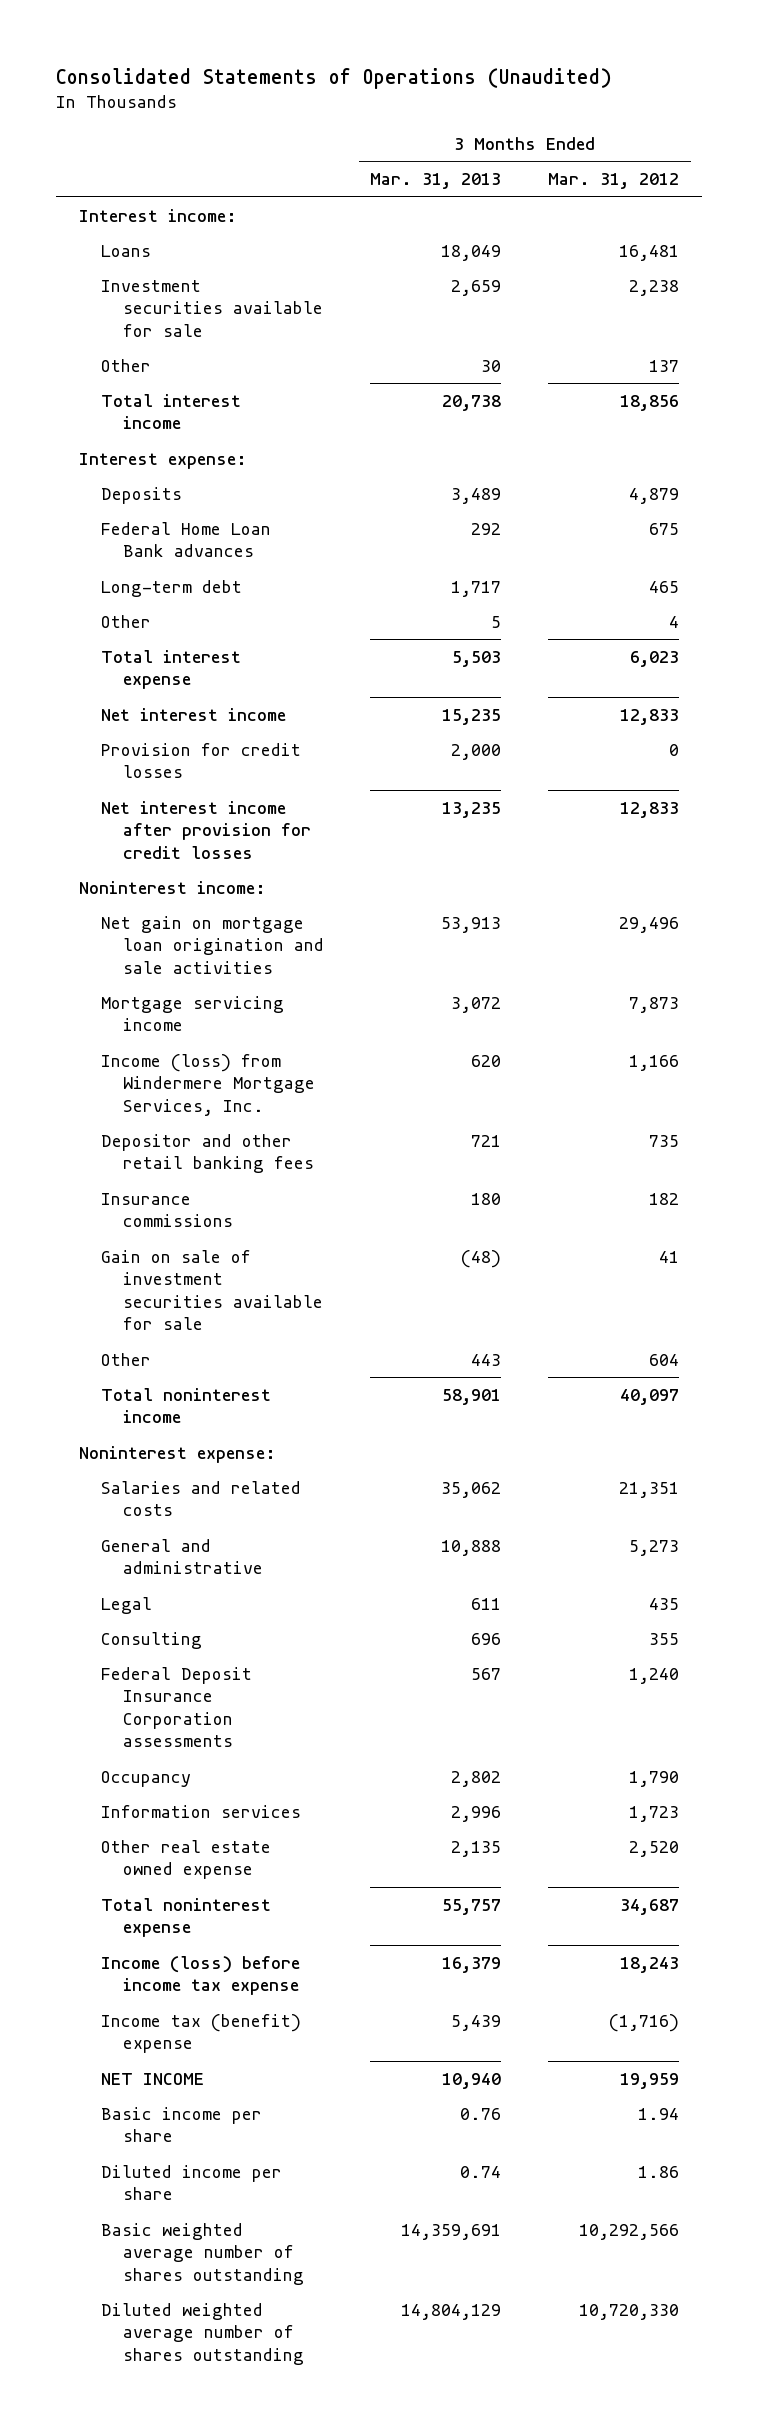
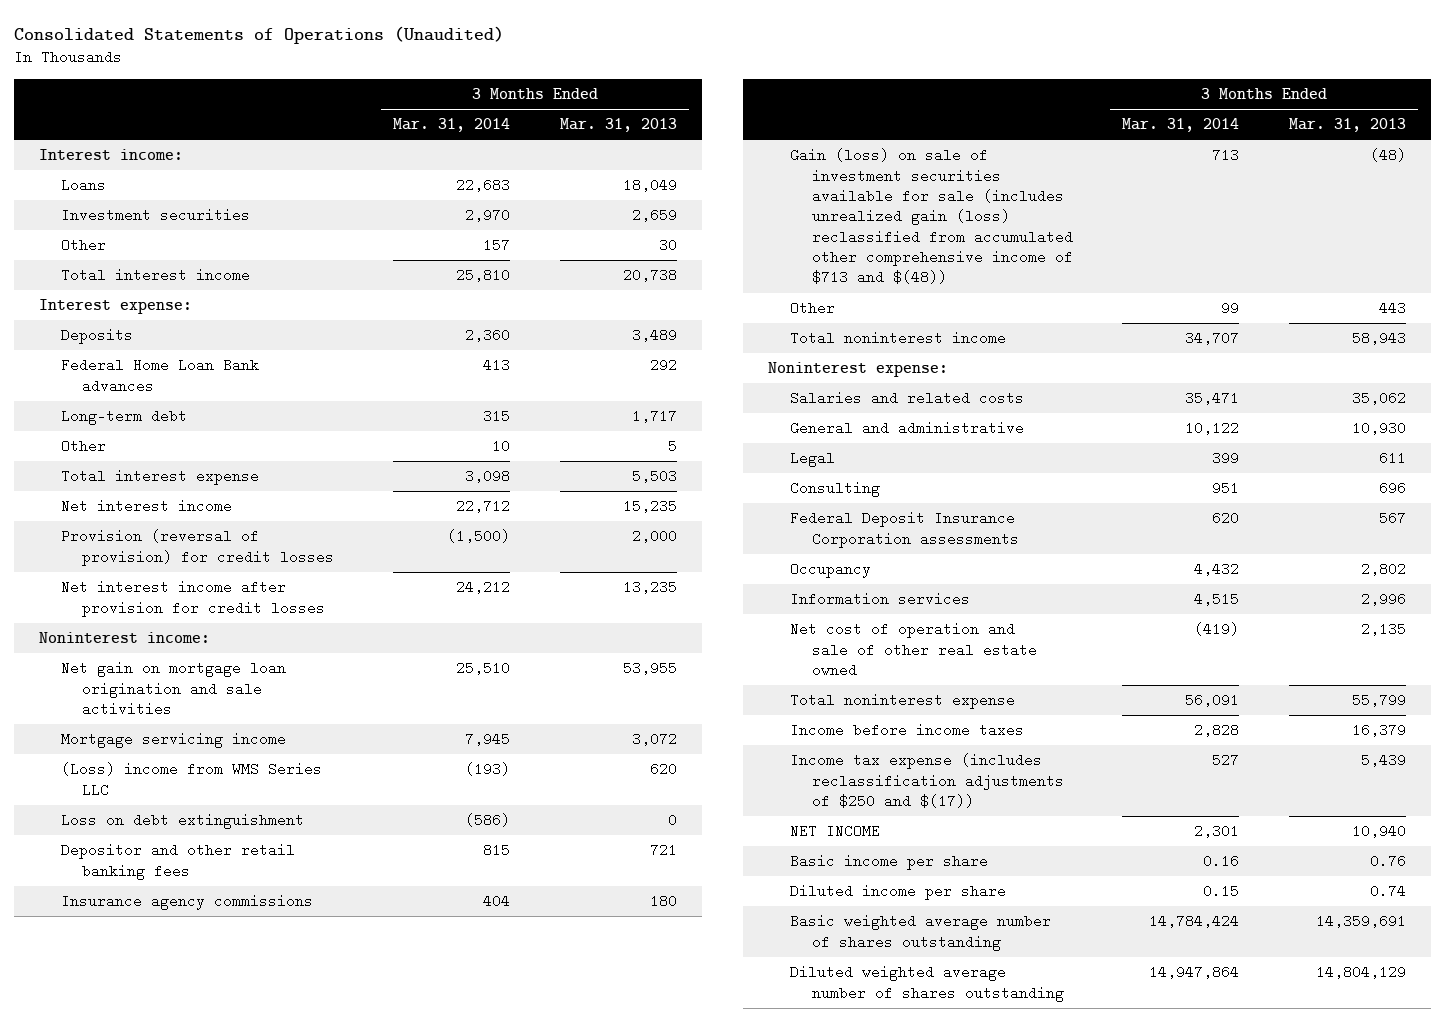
[548,173,680,190] Mar. 31, 2012 -> none
none -> [393,118,511,133] Mar. 31, 2014
[101,279,323,337] Investment securities available for sale -> [60,208,250,223] Investment securities
[101,742,302,779] Provision for credit losses -> [60,529,335,566] Provision (reversal of provision) for credit losses
[441,916,502,933] 53,913 -> [622,661,677,676] 53,955
[101,1053,315,1116] Income (loss) from Windermere Mortgage Services, Inc. -> [60,762,322,797] (Loss) income from WMS Series LLC
none -> [60,813,304,830] Loss on debt extinguishment
[101,1192,233,1228] Insurance commissions -> [60,894,313,911] Insurance agency commissions
[101,1249,323,1331] Gain on sale of investment securities available for sale -> [789,148,1073,285] Gain (loss) on sale of investment securities available for sale (includes unrealized gain (loss) reclassified from accumulated other comprehensive income of $713 and $(48))
[442,1388,502,1405] 58,901 -> [1351,331,1406,346] 58,943
[441,1539,502,1556] 10,888 -> [1351,421,1406,436] 10,930
[101,1839,272,1880] Other real estate owned expense -> [789,622,1037,677] Net cost of operation and sale of other real estate owned
[442,1898,502,1915] 55,757 -> [1351,693,1406,708] 55,799
[101,1955,301,1996] Income (loss) before income tax expense -> [789,723,1024,738] Income before income taxes
[101,2013,302,2054] Income tax (benefit) expense -> [789,753,1064,808] Income tax expense (includes reclassification adjustments of $250 and $(17))

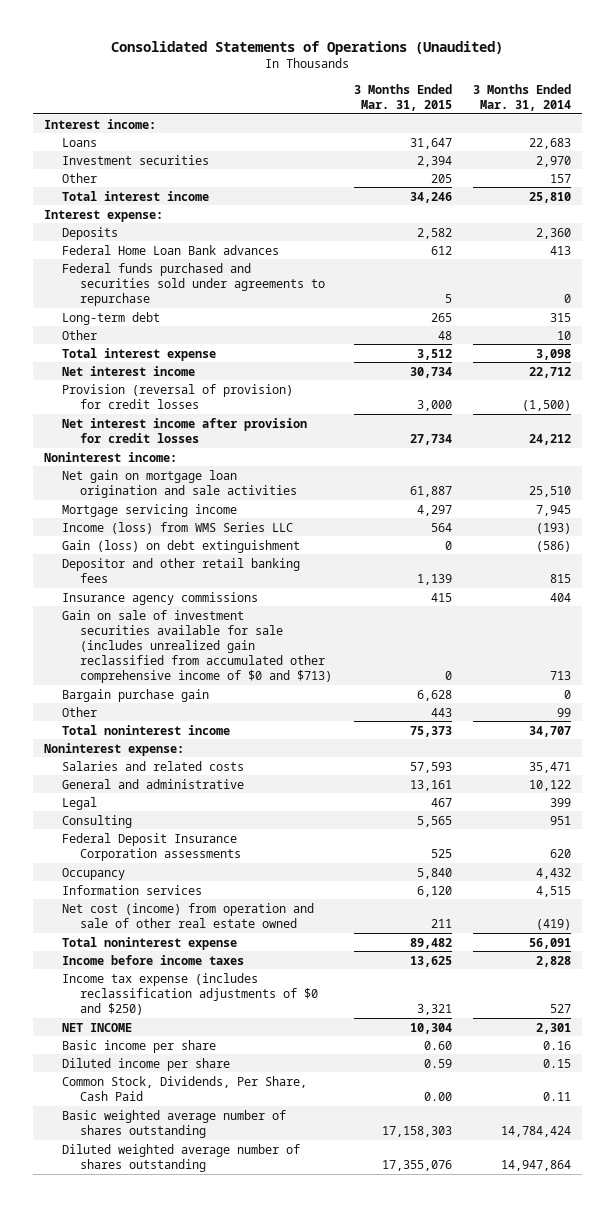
[559,118,677,133] Mar. 31, 2013 -> none
none -> [353,83,452,111] 3 Months Ended Mar. 31, 2015
none -> [61,262,326,306] Federal funds purchased and securities sold under agreements to repurchase
[60,762,322,797] (Loss) income from WMS Series LLC -> [61,521,293,534] Income (loss) from WMS Series LLC
[60,813,304,830] Loss on debt extinguishment -> [61,539,300,553] Gain (loss) on debt extinguishment
[789,148,1073,285] Gain (loss) on sale of investment securities available for sale (includes unrealized gain (loss) reclassified from accumulated other comprehensive income of $713 and $(48)) -> [61,609,333,683] Gain on sale of investment securities available for sale (includes unrealized gain reclassified from accumulated other comprehensive income of $0 and $713)
none -> [61,688,209,702] Bargain purchase gain
[789,622,1037,677] Net cost of operation and sale of other real estate owned -> [61,902,314,928] Net cost (income) from operation and sale of other real estate owned
[789,753,1064,808] Income tax expense (includes reclassification adjustments of $250 and $(17)) -> [61,972,319,1015] Income tax expense (includes reclassification adjustments of $0 and $250)
none -> [61,1075,307,1101] Common Stock, Dividends, Per Share, Cash Paid

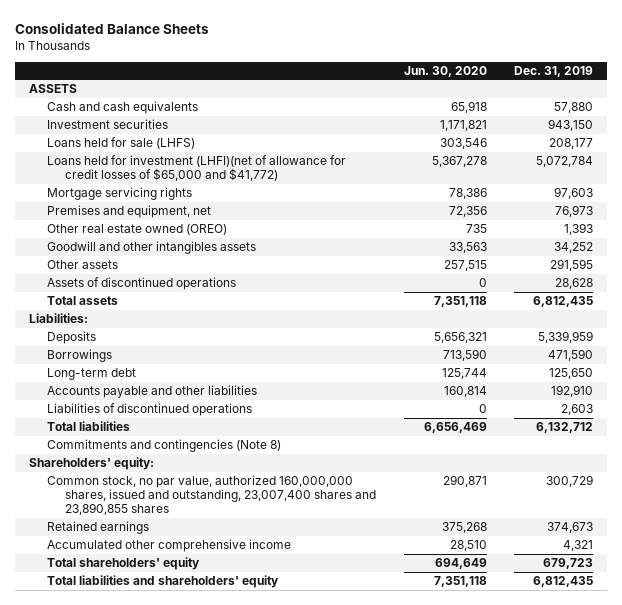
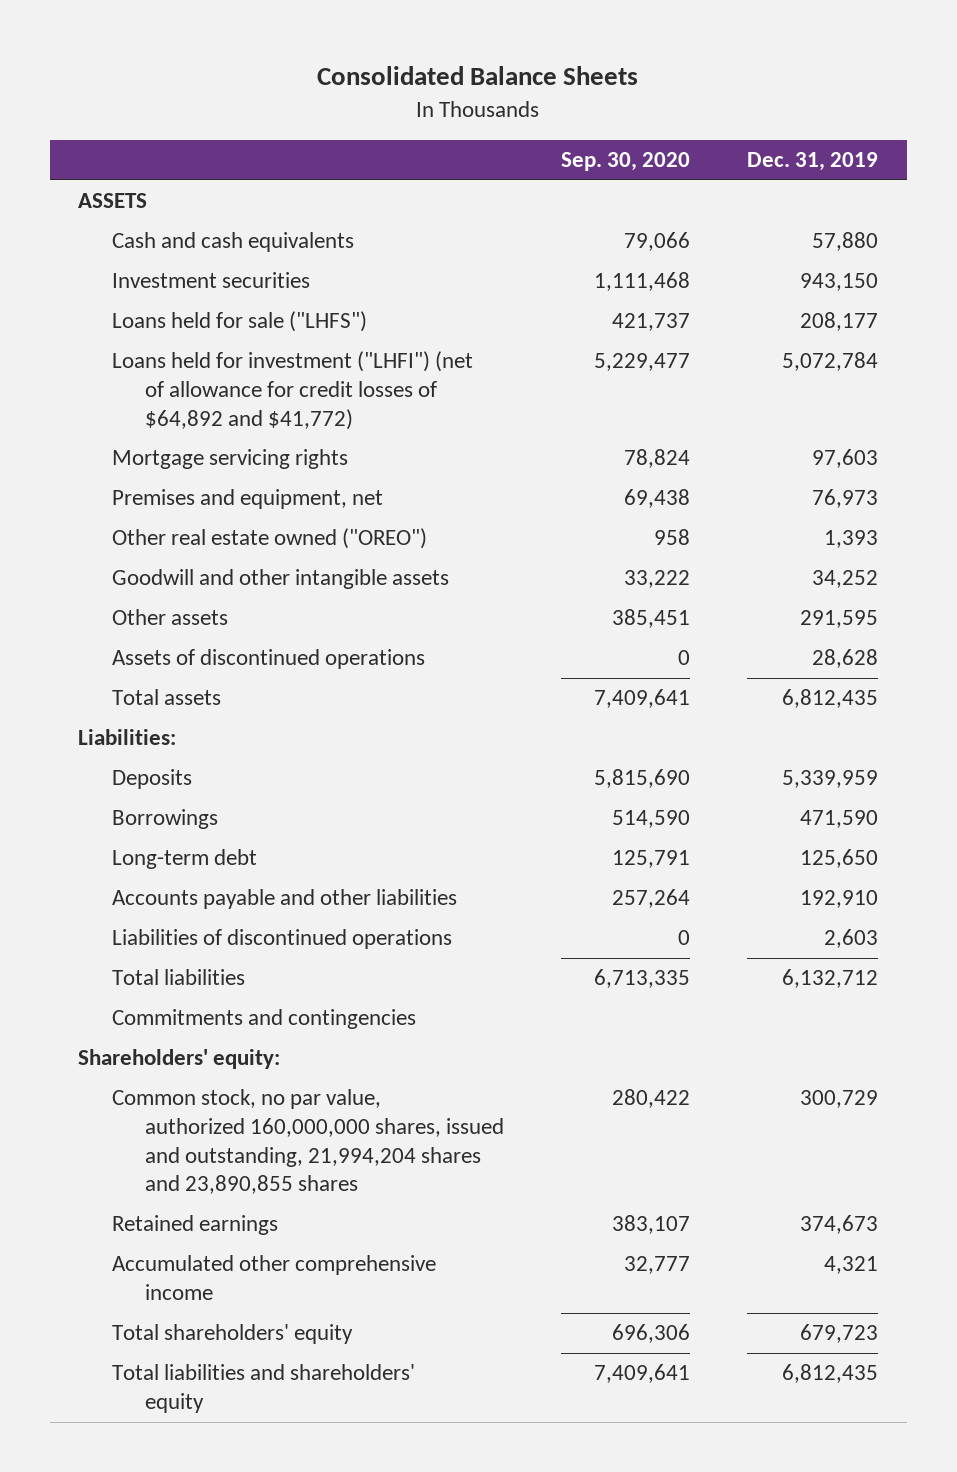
[403,65,487,77] Jun. 30, 2020 -> none
none -> [561,152,691,172] Sep. 30, 2020
[46,137,195,150] Loans held for sale (LHFS) -> [111,311,367,333] Loans held for sale ("LHFS")
[46,155,346,182] Loans held for investment (LHFI)(net of allowance for credit losses of $65,000 and $41,772) -> [111,351,473,430] Loans held for investment ("LHFI") (net of allowance for credit losses of $64,892 and $41,772)
[46,224,227,236] Other real estate owned (OREO) -> [111,528,427,550] Other real estate owned ("OREO")
[46,241,256,255] Goodwill and other intangibles assets -> [111,569,449,590] Goodwill and other intangible assets
[46,439,281,453] Commitments and contingencies (Note 8) -> [111,1009,416,1030] Commitments and contingencies
[46,475,376,516] Common stock, no par value, authorized 160,000,000 shares, issued and outstanding, 23,007,400 shares and 23,890,855 shares -> [111,1089,504,1195] Common stock, no par value, authorized 160,000,000 shares, issued and outstanding, 21,994,204 shares and 23,890,855 shares

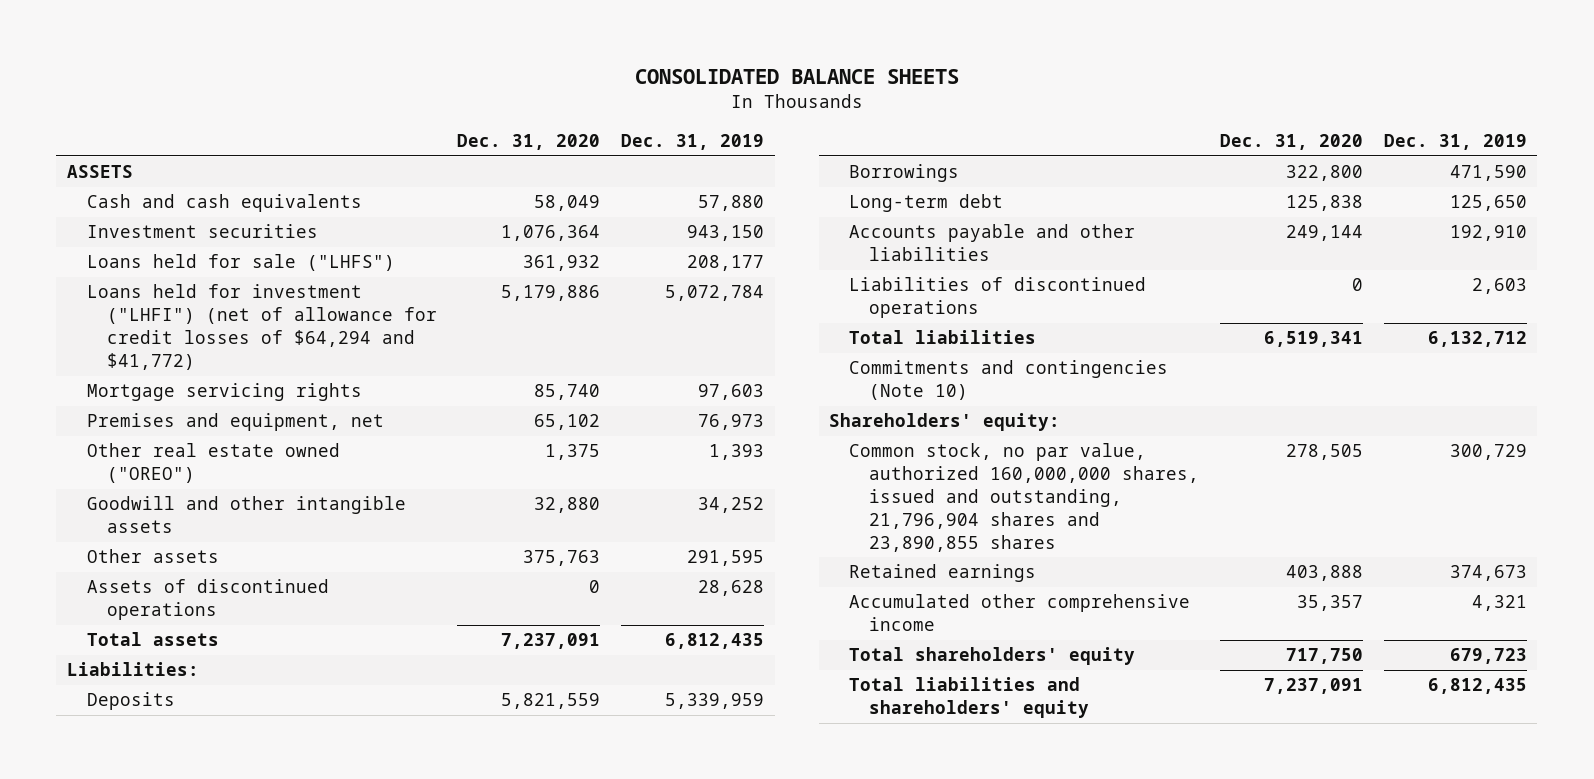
[317,66,639,86] Consolidated Balance Sheets -> [634,68,959,84] CONSOLIDATED BALANCE SHEETS
[561,152,691,172] Sep. 30, 2020 -> none
none -> [457,133,601,150] Dec. 31, 2020
[111,351,473,430] Loans held for investment ("LHFI") (net of allowance for credit losses of $64,892 and $41,772) -> [86,284,437,370] Loans held for investment ("LHFI") (net of allowance for credit losses of $64,294 and $41,772)
[111,1009,416,1030] Commitments and contingencies -> [849,360,1169,401] Commitments and contingencies (Note 10)
[111,1089,504,1195] Common stock, no par value, authorized 160,000,000 shares, issued and outstanding, 21,994,204 shares and 23,890,855 shares -> [849,443,1200,552] Common stock, no par value, authorized 160,000,000 shares, issued and outstanding, 21,796,904 shares and 23,890,855 shares

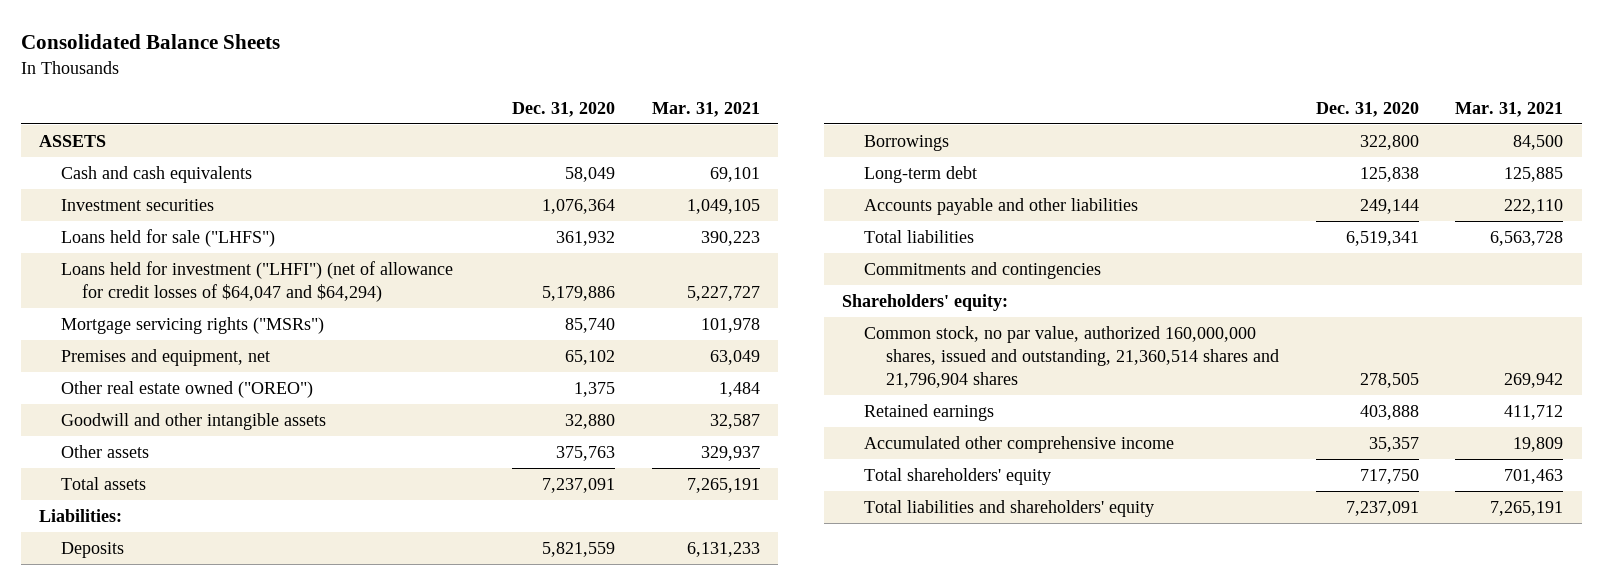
[634,68,959,84] CONSOLIDATED BALANCE SHEETS -> [20,34,280,50] Consolidated Balance Sheets
[621,133,765,150] Dec. 31, 2019 -> none
none -> [652,101,761,117] Mar. 31, 2021
[86,284,437,370] Loans held for investment ("LHFI") (net of allowance for credit losses of $64,294 and $41,772) -> [60,260,453,302] Loans held for investment ("LHFI") (net of allowance for credit losses of $64,047 and $64,294)
[86,383,362,402] Mortgage servicing rights -> [60,316,324,334] Mortgage servicing rights ("MSRs")
[86,579,329,621] Assets of discontinued operations -> none
[849,277,1147,319] Liabilities of discontinued operations -> none
[849,360,1169,401] Commitments and contingencies (Note 10) -> [864,261,1102,279] Commitments and contingencies
[849,443,1200,552] Common stock, no par value, authorized 160,000,000 shares, issued and outstanding, 21,796,904 shares and 23,890,855 shares -> [864,325,1279,388] Common stock, no par value, authorized 160,000,000 shares, issued and outstanding, 21,360,514 shares and 21,796,904 shares

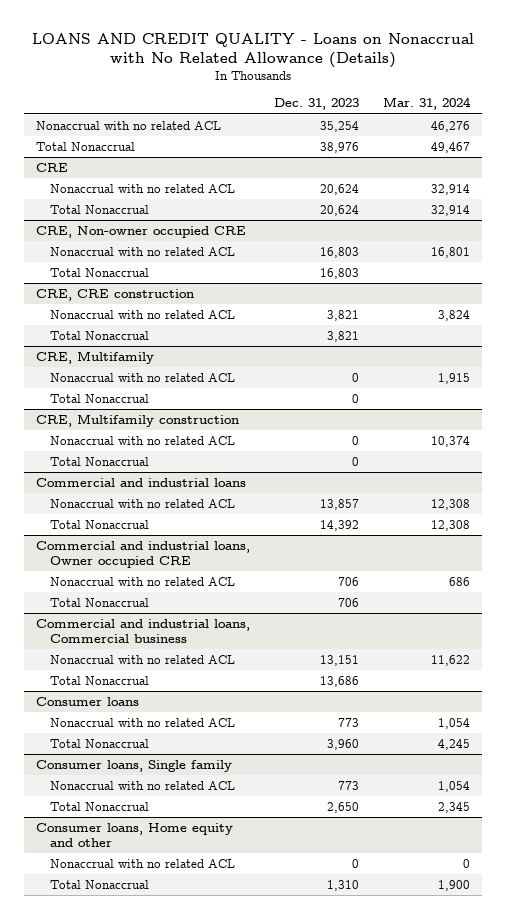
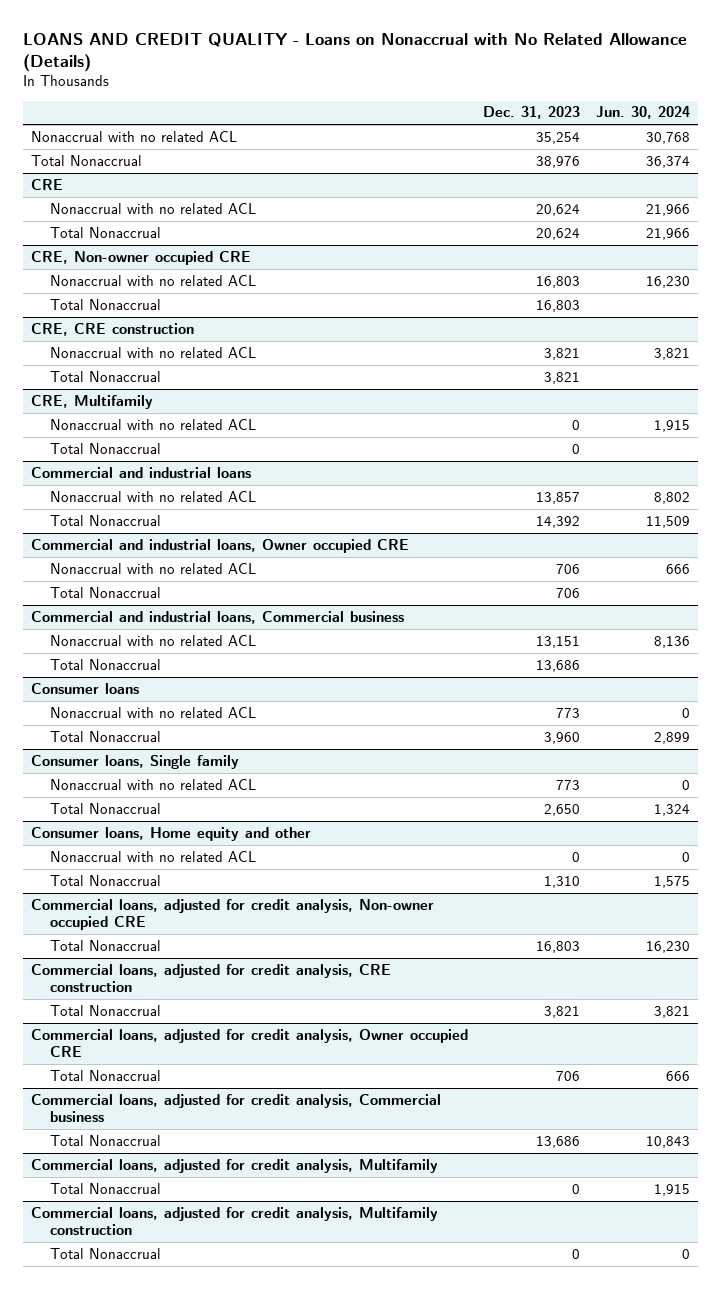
[383,97,472,111] Mar. 31, 2024 -> none
none -> [595,106,690,120] Jun. 30, 2024
[36,413,240,427] CRE, Multifamily construction -> none
[50,435,236,445] Nonaccrual with no related ACL -> none
[50,456,150,466] Total Nonaccrual -> none
none -> [30,898,434,930] Commercial loans, adjusted for credit analysis, Non-owner occupied CRE
none -> [49,939,161,951] Total Nonaccrual
none -> [30,963,391,992] Commercial loans, adjusted for credit analysis, CRE construction
none -> [49,1004,161,1016] Total Nonaccrual
none -> [30,1028,468,1057] Commercial loans, adjusted for credit analysis, Owner occupied CRE
none -> [49,1069,161,1081] Total Nonaccrual
none -> [30,1093,441,1122] Commercial loans, adjusted for credit analysis, Commercial business
none -> [49,1134,161,1146] Total Nonaccrual
none -> [30,1158,438,1173] Commercial loans, adjusted for credit analysis, Multifamily
none -> [49,1182,161,1194] Total Nonaccrual
none -> [30,1206,438,1235] Commercial loans, adjusted for credit analysis, Multifamily construction
none -> [49,1247,161,1259] Total Nonaccrual

